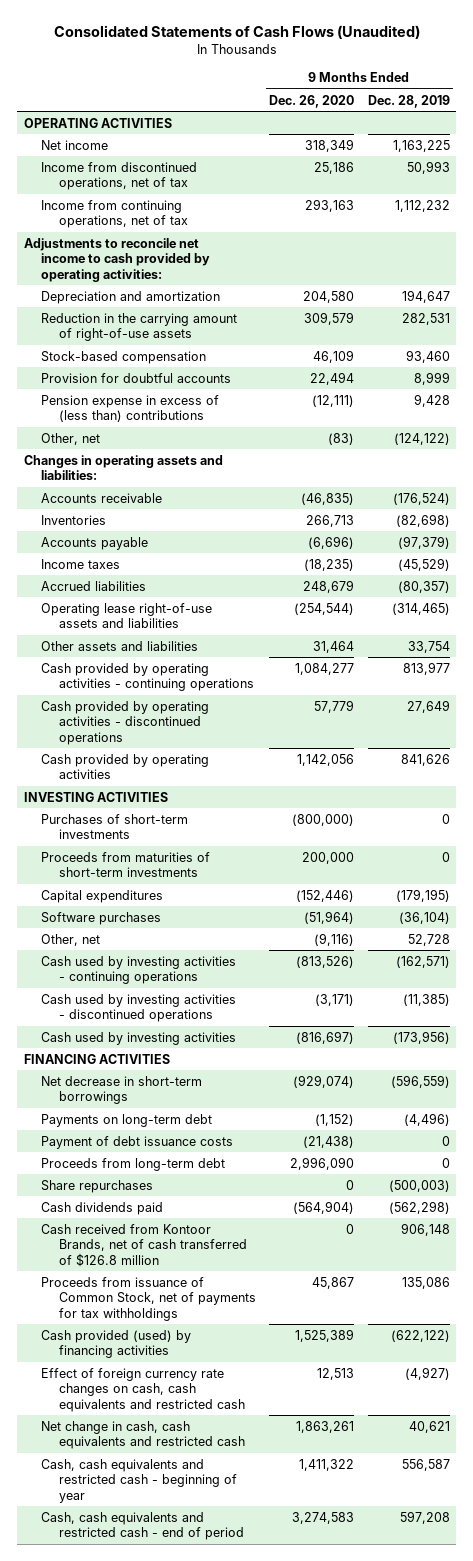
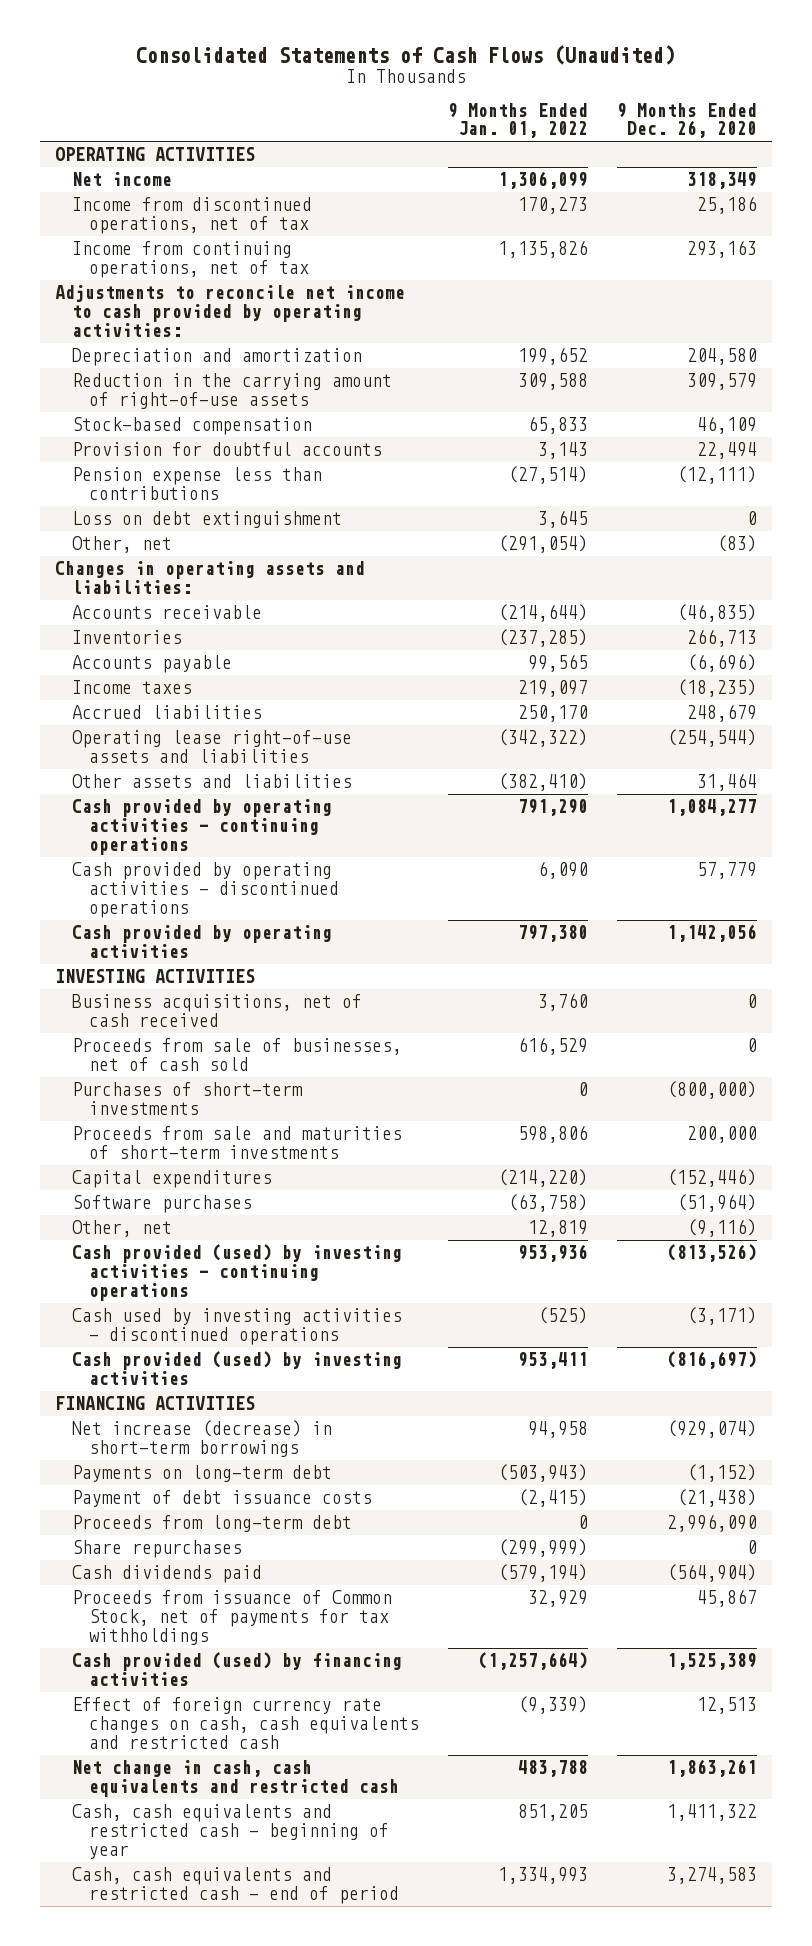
[367,94,450,108] Dec. 28, 2019 -> none
none -> [447,102,588,139] 9 Months Ended Jan. 01, 2022
[41,394,220,423] Pension expense in excess of (less than) contributions -> [71,467,322,501] Pension expense less than contributions
none -> [71,511,342,529] Loss on debt extinguishment
none -> [71,994,362,1028] Business acquisitions, net of cash received
none -> [71,1038,402,1072] Proceeds from sale of businesses, net of cash sold
[41,851,211,878] Proceeds from maturities of short-term investments -> [71,1126,402,1160] Proceeds from sale and maturities of short-term investments
[41,955,237,985] Cash used by investing activities - continuing operations -> [71,1244,402,1301] Cash provided (used) by investing activities - continuing operations
[41,1031,237,1045] Cash used by investing activities -> [71,1351,402,1386] Cash provided (used) by investing activities
[41,1075,203,1105] Net decrease in short-term borrowings -> [71,1420,332,1458] Net increase (decrease) in short-term borrowings
[41,1223,247,1267] Cash received from Kontoor Brands, net of cash transferred of $126.8 million -> none

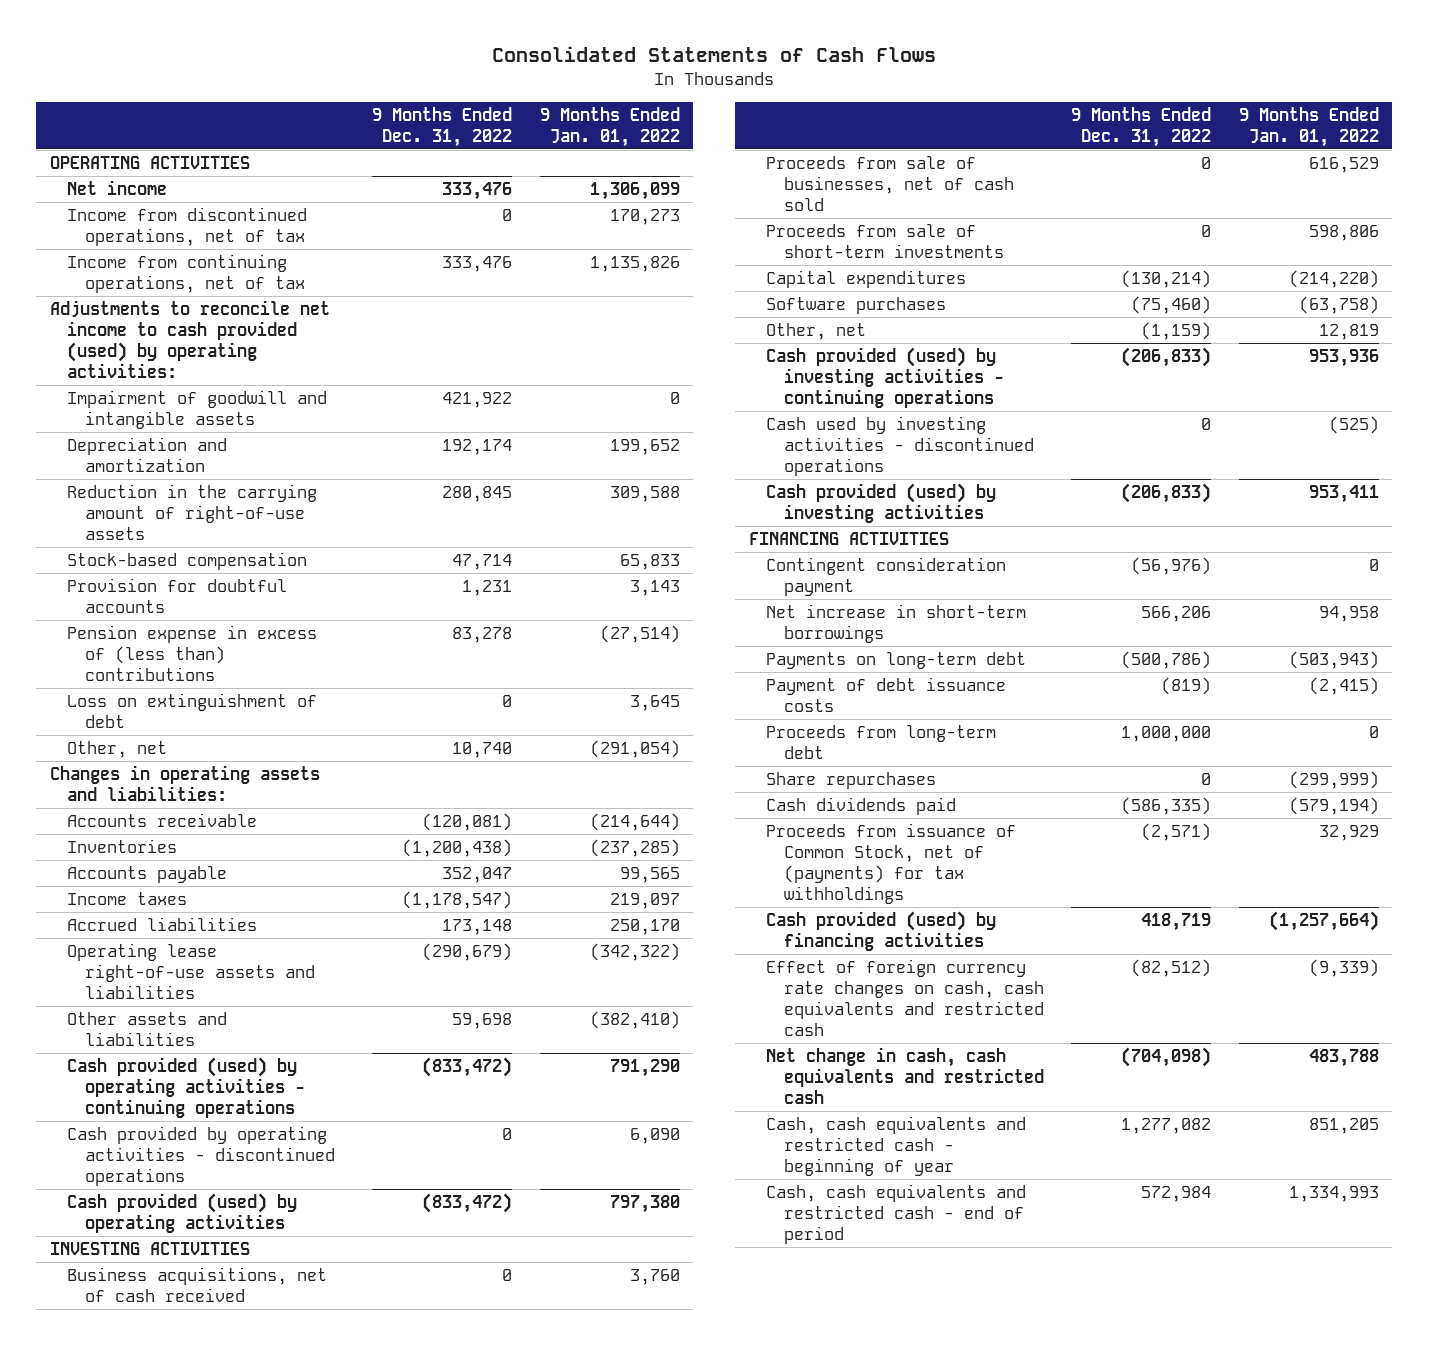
[135,44,675,65] Consolidated Statements of Cash Flows (Unaudited) -> [492,46,937,63] Consolidated Statements of Cash Flows
[617,102,758,139] 9 Months Ended Dec. 26, 2020 -> none
none -> [372,106,513,147] 9 Months Ended Dec. 31, 2022
[54,285,405,337] Adjustments to reconcile net income to cash provided by operating activities: -> [49,299,330,379] Adjustments to reconcile net income to cash provided (used) by operating activities:
none -> [67,389,328,429] Impairment of goodwill and intangible assets
[71,467,322,501] Pension expense less than contributions -> [67,624,318,682] Pension expense in excess of (less than) contributions
[71,511,342,529] Loss on debt extinguishment -> [67,692,318,728] Loss on extinguishment of debt
[71,799,332,855] Cash provided by operating activities - continuing operations -> [67,1056,305,1119] Cash provided (used) by operating activities - continuing operations
[71,925,332,959] Cash provided by operating activities -> [67,1192,298,1233] Cash provided (used) by operating activities
[71,1082,303,1116] Purchases of short-term investments -> none
[71,1126,402,1160] Proceeds from sale and maturities of short-term investments -> [766,223,1004,258] Proceeds from sale of short-term investments
none -> [766,556,1007,596] Contingent consideration payment
[71,1420,332,1458] Net increase (decrease) in short-term borrowings -> [766,603,1027,643] Net increase in short-term borrowings
[71,1590,392,1645] Proceeds from issuance of Common Stock, net of payments for tax withholdings -> [766,822,1017,905] Proceeds from issuance of Common Stock, net of (payments) for tax withholdings

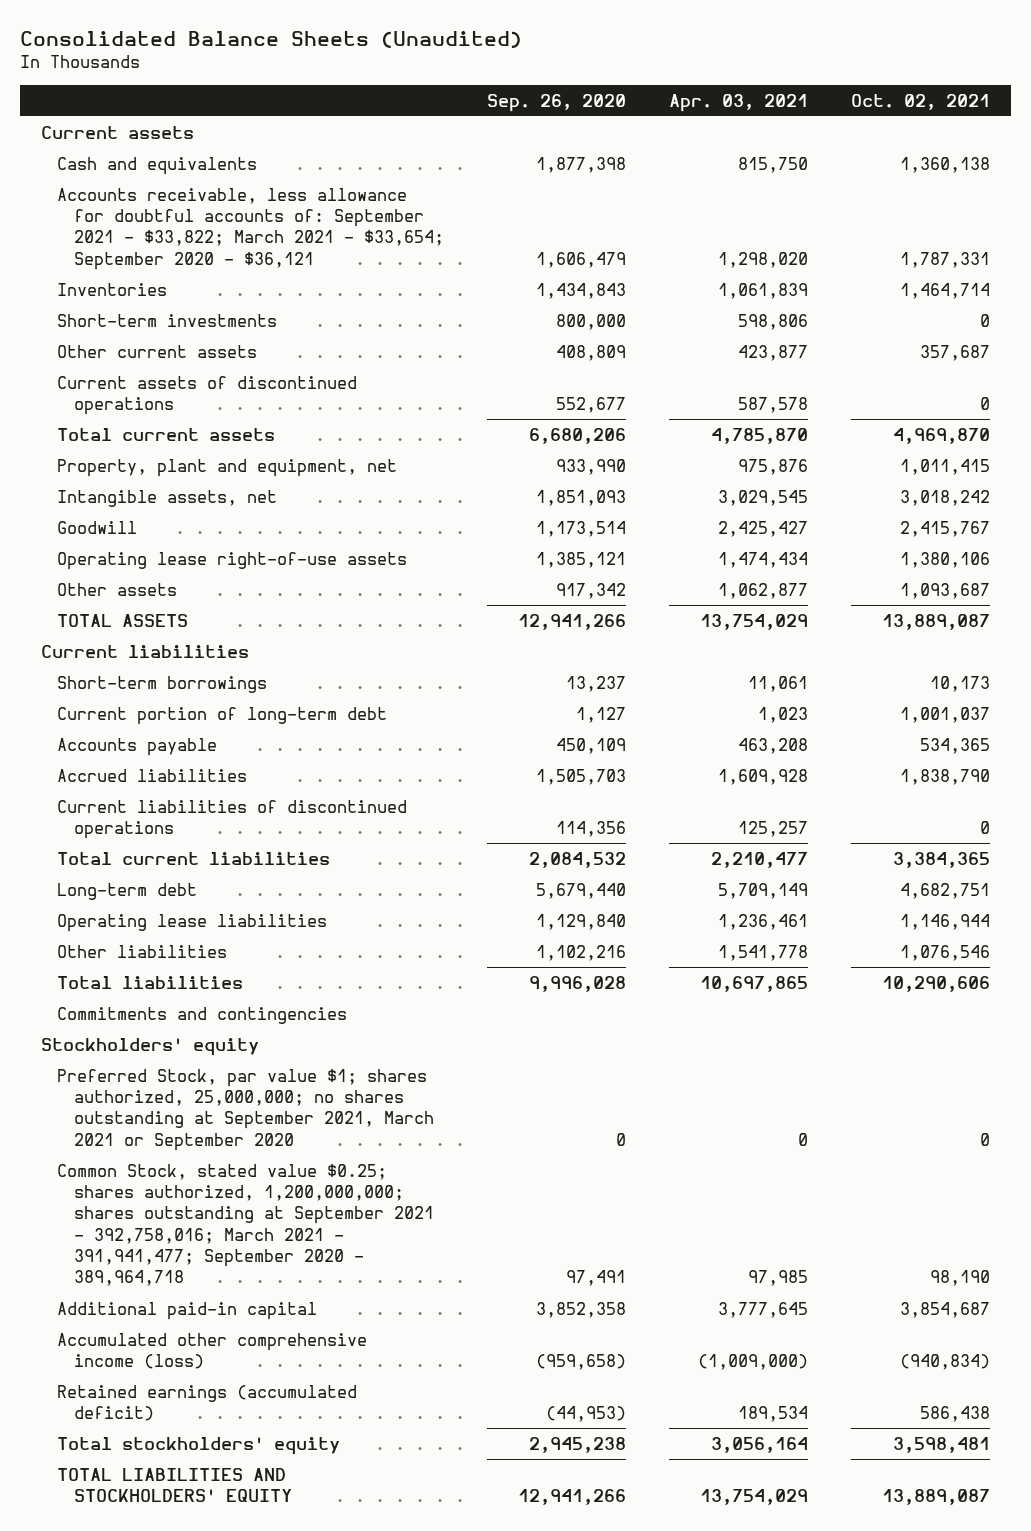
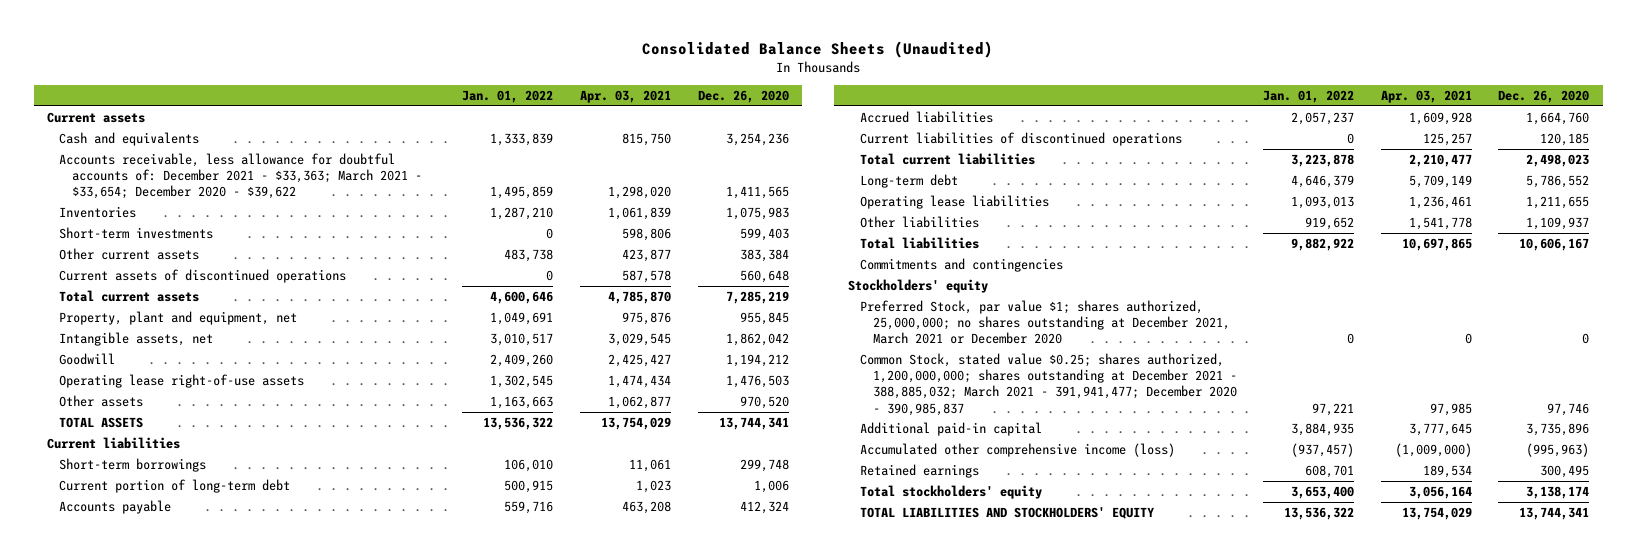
[486,93,626,112] Sep. 26, 2020 -> none
[850,93,990,110] Oct. 02, 2021 -> none
none -> [462,89,554,103] Jan. 01, 2022
none -> [697,89,789,103] Dec. 26, 2020
[57,187,444,270] Accounts receivable, less allowance for doubtful accounts of: September 2021 - $33,822; March 2021 - $33,654; September 2020 - $36,121 -> [59,153,422,200] Accounts receivable, less allowance for doubtful accounts of: December 2021 - $33,363; March 2021 - $33,654; December 2020 - $39,622
[57,1068,434,1151] Preferred Stock, par value $1; shares authorized, 25,000,000; no shares outstanding at September 2021, March 2021 or September 2020 -> [860,300,1230,345] Preferred Stock, par value $1; shares authorized, 25,000,000; no shares outstanding at December 2021, March 2021 or December 2020
[57,1163,434,1287] Common Stock, stated value $0.25; shares authorized, 1,200,000,000; shares outstanding at September 2021 - 392,758,016; March 2021 - 391,941,477; September 2020 - 389,964,718 -> [860,353,1237,416] Common Stock, stated value $0.25; shares authorized, 1,200,000,000; shares outstanding at December 2021 - 388,885,032; March 2021 - 391,941,477; December 2020 - 390,985,837
[57,1384,358,1422] Retained earnings (accumulated deficit) -> [860,464,980,479] Retained earnings

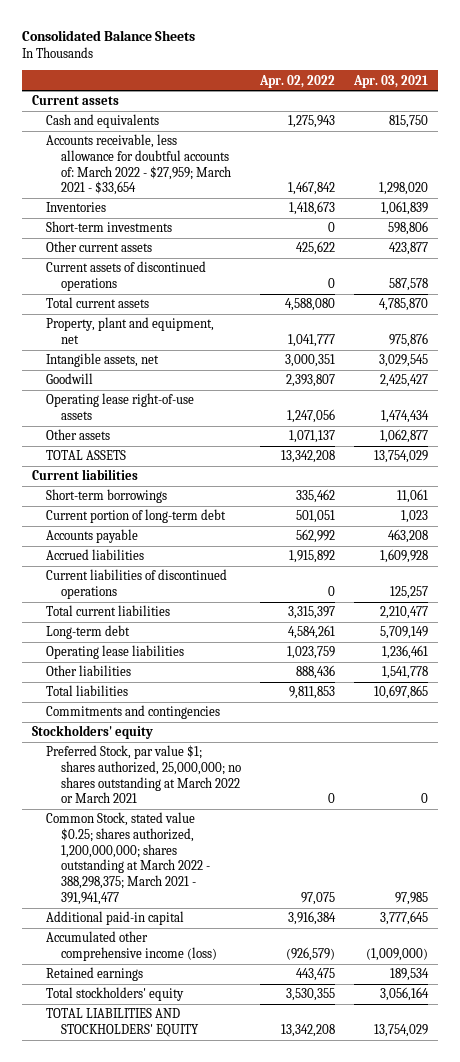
[642,40,994,58] Consolidated Balance Sheets (Unaudited) -> [21,30,195,42] Consolidated Balance Sheets
[462,89,554,103] Jan. 01, 2022 -> none
[697,89,789,103] Dec. 26, 2020 -> none
none -> [259,74,336,88] Apr. 02, 2022
[59,153,422,200] Accounts receivable, less allowance for doubtful accounts of: December 2021 - $33,363; March 2021 - $33,654; December 2020 - $39,622 -> [46,134,231,196] Accounts receivable, less allowance for doubtful accounts of: March 2022 - $27,959; March 2021 - $33,654
[860,300,1230,345] Preferred Stock, par value $1; shares authorized, 25,000,000; no shares outstanding at December 2021, March 2021 or December 2020 -> [46,745,241,804] Preferred Stock, par value $1; shares authorized, 25,000,000; no shares outstanding at March 2022 or March 2021
[860,353,1237,416] Common Stock, stated value $0.25; shares authorized, 1,200,000,000; shares outstanding at December 2021 - 388,885,032; March 2021 - 391,941,477; December 2020 - 390,985,837 -> [46,812,210,905] Common Stock, stated value $0.25; shares authorized, 1,200,000,000; shares outstanding at March 2022 - 388,298,375; March 2021 - 391,941,477

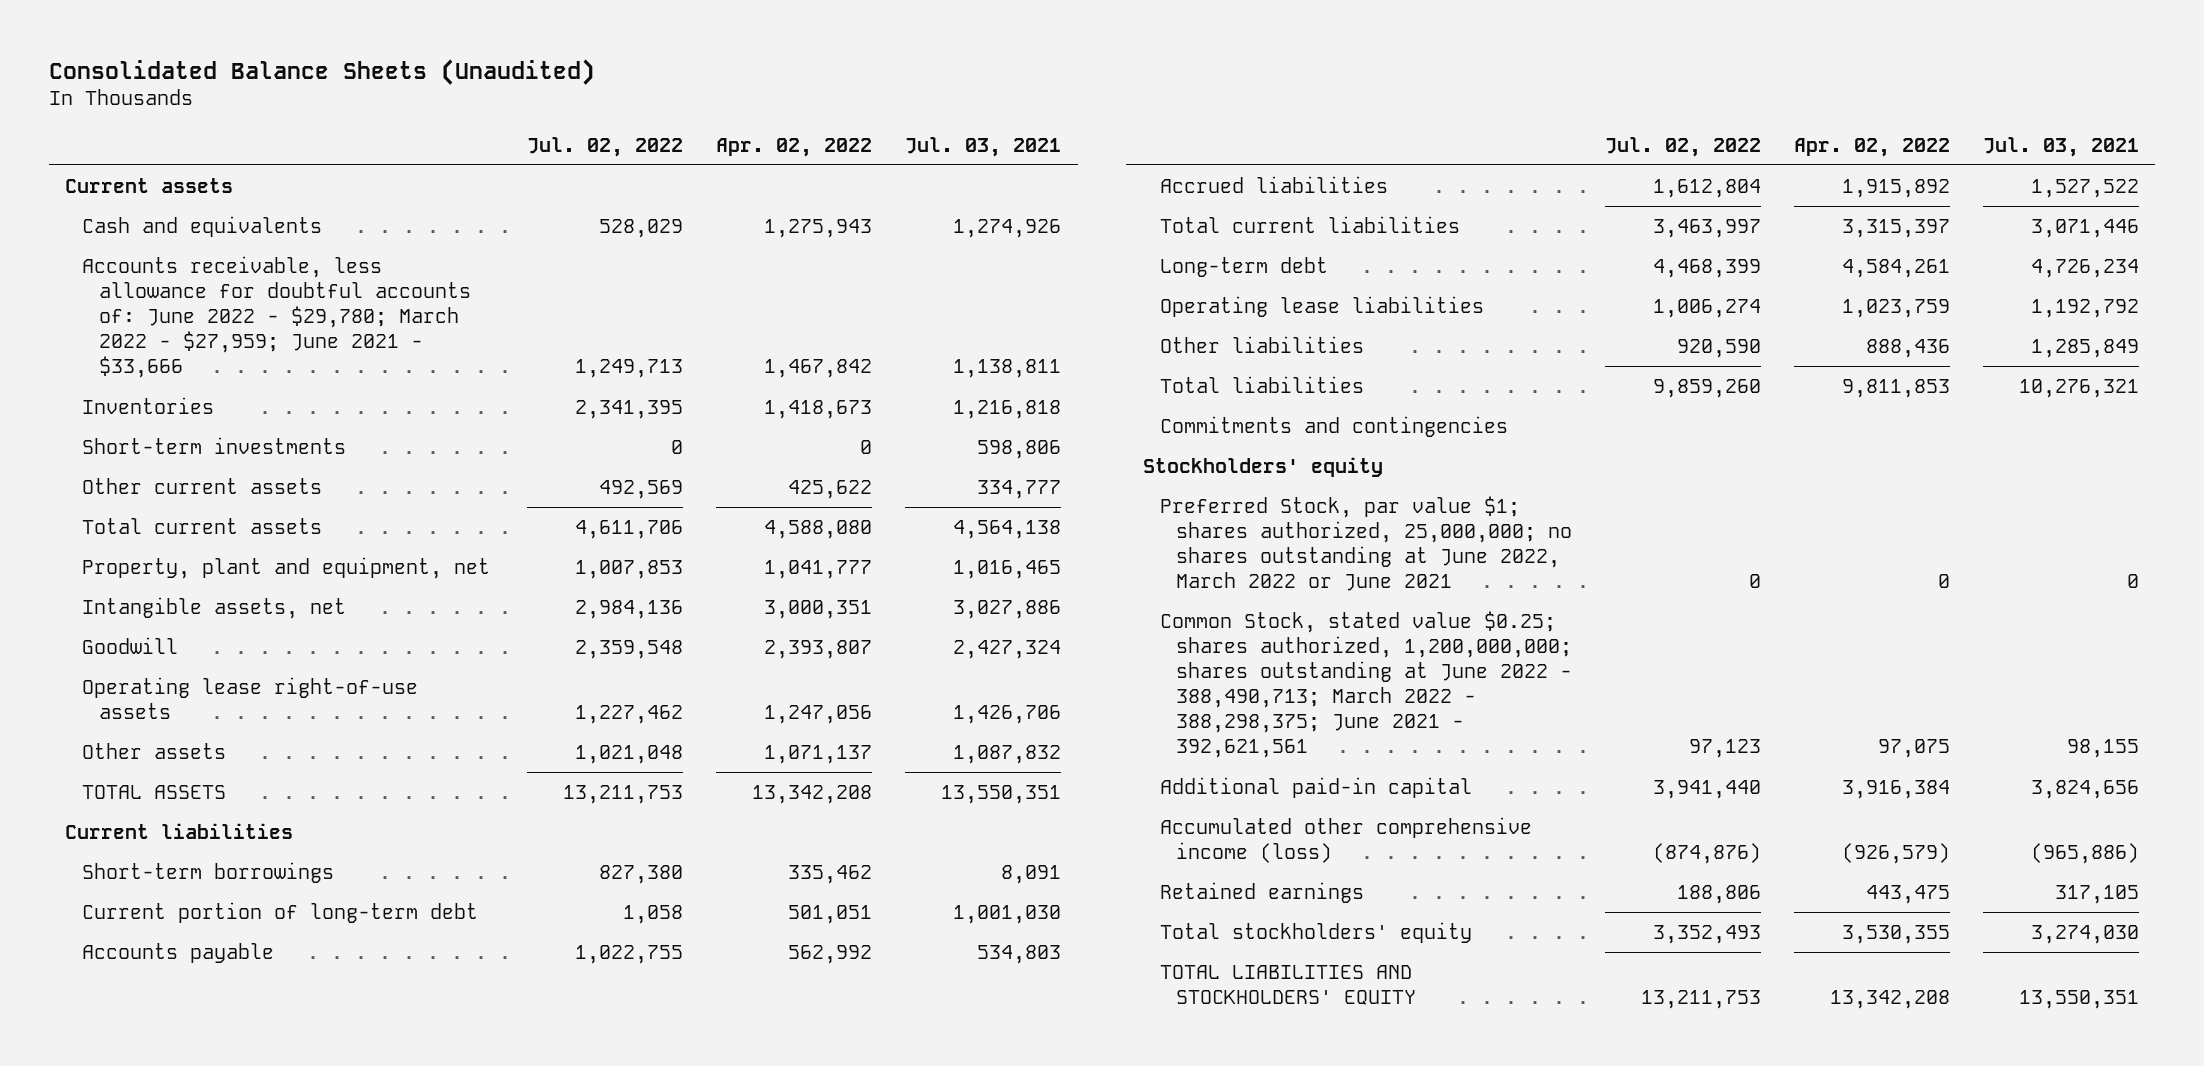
[21,30,195,42] Consolidated Balance Sheets -> [48,59,595,86] Consolidated Balance Sheets (Unaudited)
[353,74,429,88] Apr. 03, 2021 -> none
none -> [527,136,684,157] Jul. 02, 2022
none -> [905,136,1062,157] Jul. 03, 2021
[46,134,231,196] Accounts receivable, less allowance for doubtful accounts of: March 2022 - $27,959; March 2021 - $33,654 -> [81,255,471,379] Accounts receivable, less allowance for doubtful accounts of: June 2022 - $29,780; March 2022 - $27,959; June 2021 - $33,666
[46,261,207,291] Current assets of discontinued operations -> none
[46,569,228,599] Current liabilities of discontinued operations -> none
[46,745,241,804] Preferred Stock, par value $1; shares authorized, 25,000,000; no shares outstanding at March 2022 or March 2021 -> [1159,495,1573,592] Preferred Stock, par value $1; shares authorized, 25,000,000; no shares outstanding at June 2022, March 2022 or June 2021
[46,812,210,905] Common Stock, stated value $0.25; shares authorized, 1,200,000,000; shares outstanding at March 2022 - 388,298,375; March 2021 - 391,941,477 -> [1159,610,1573,759] Common Stock, stated value $0.25; shares authorized, 1,200,000,000; shares outstanding at June 2022 - 388,490,713; March 2022 - 388,298,375; June 2021 - 392,621,561

